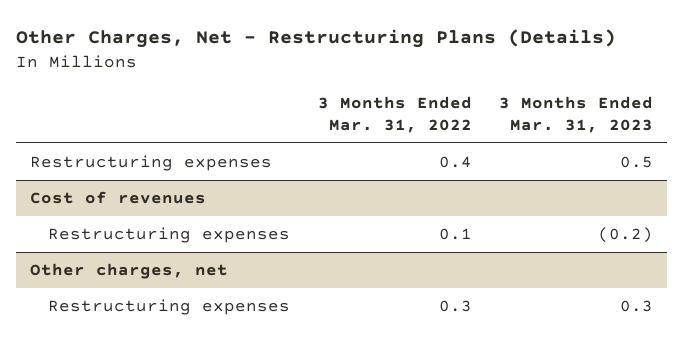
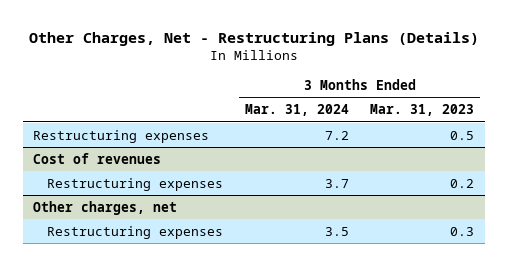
[317,95,472,134] 3 Months Ended Mar. 31, 2022 -> none
none -> [244,104,349,117] Mar. 31, 2024
[598,227,654,244] (0.2) -> [450,178,475,188] 0.2

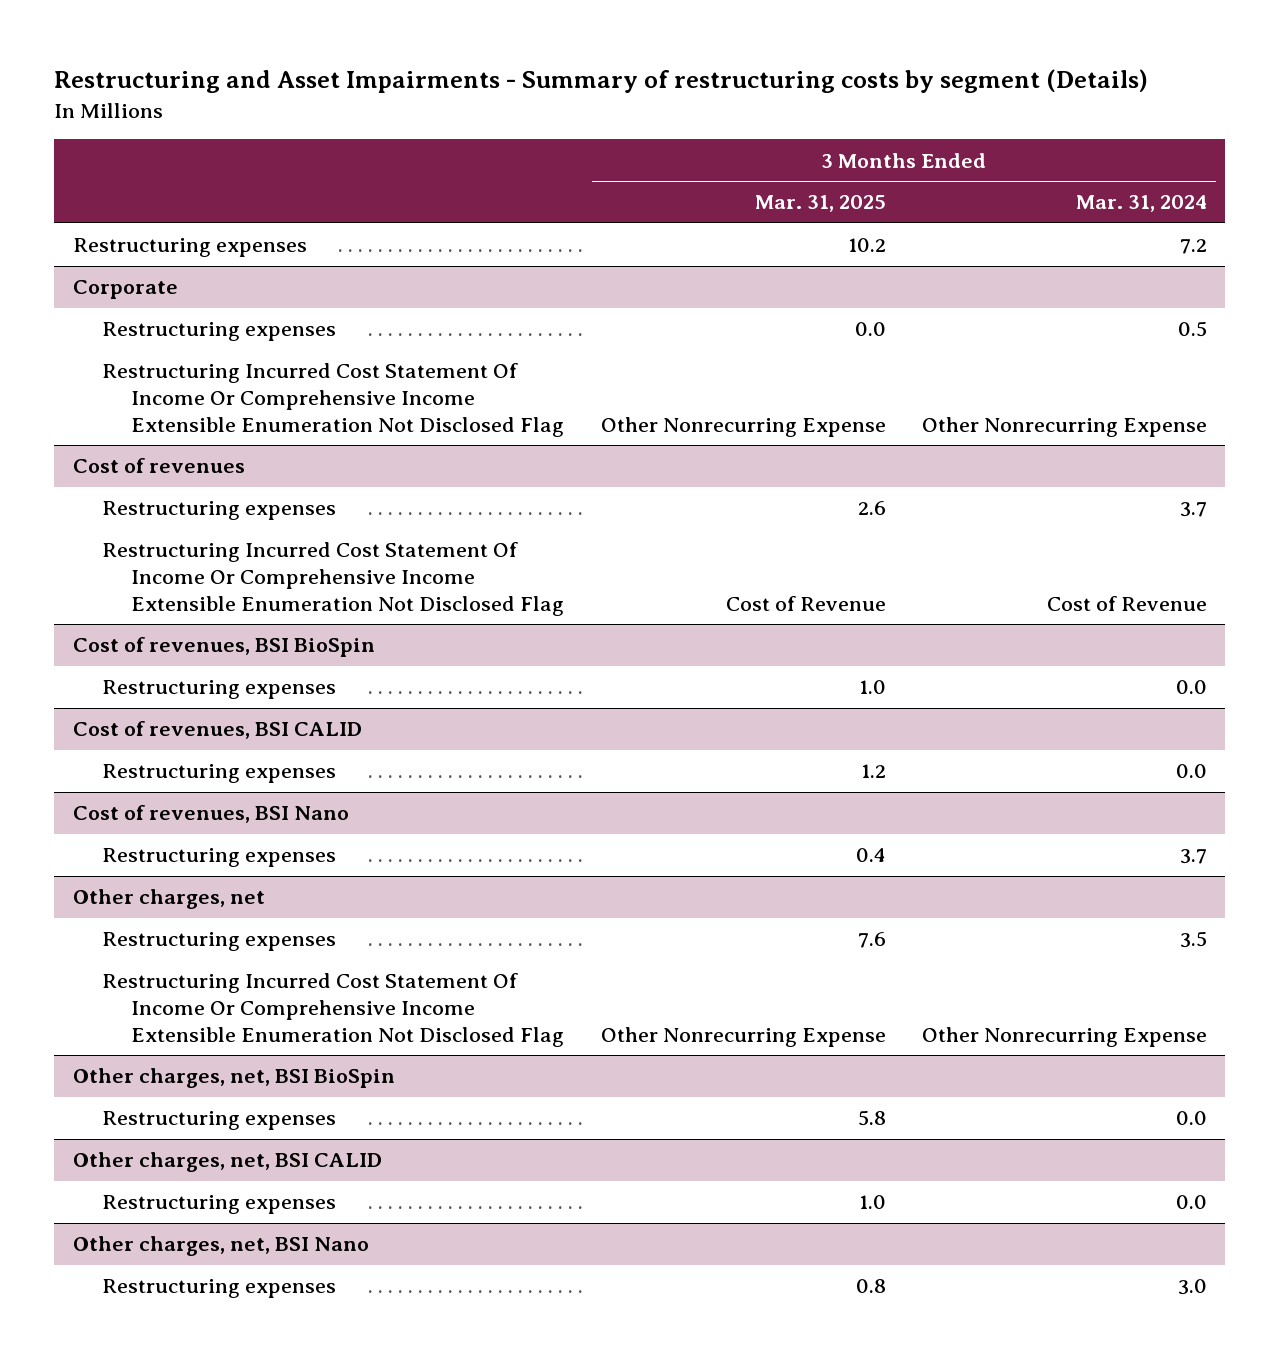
[28,31,479,46] Other Charges, Net - Restructuring Plans (Details) -> [54,69,1149,94] Restructuring and Asset Impairments - Summary of restructuring costs by segment (Details)
[370,104,475,117] Mar. 31, 2023 -> none
none -> [754,195,886,213] Mar. 31, 2025
none -> [72,280,178,300] Corporate
none -> [102,322,337,342] Restructuring expenses
none -> [102,363,565,437] Restructuring Incurred Cost Statement Of Income Or Comprehensive Income Extensible Enumeration Not Disclosed Flag
none -> [102,542,565,616] Restructuring Incurred Cost Statement Of Income Or Comprehensive Income Extensible Enumeration Not Disclosed Flag
none -> [72,637,375,658] Cost of revenues, BSI BioSpin
none -> [102,680,337,700] Restructuring expenses
none -> [72,721,362,740] Cost of revenues, BSI CALID
none -> [102,764,337,784] Restructuring expenses
none -> [72,805,349,824] Cost of revenues, BSI Nano
none -> [102,848,337,868] Restructuring expenses
none -> [102,973,565,1047] Restructuring Incurred Cost Statement Of Income Or Comprehensive Income Extensible Enumeration Not Disclosed Flag
none -> [72,1068,395,1089] Other charges, net, BSI BioSpin
none -> [102,1111,337,1131] Restructuring expenses
none -> [72,1152,382,1173] Other charges, net, BSI CALID
none -> [102,1195,337,1215] Restructuring expenses
none -> [72,1236,369,1257] Other charges, net, BSI Nano
none -> [102,1279,337,1299] Restructuring expenses

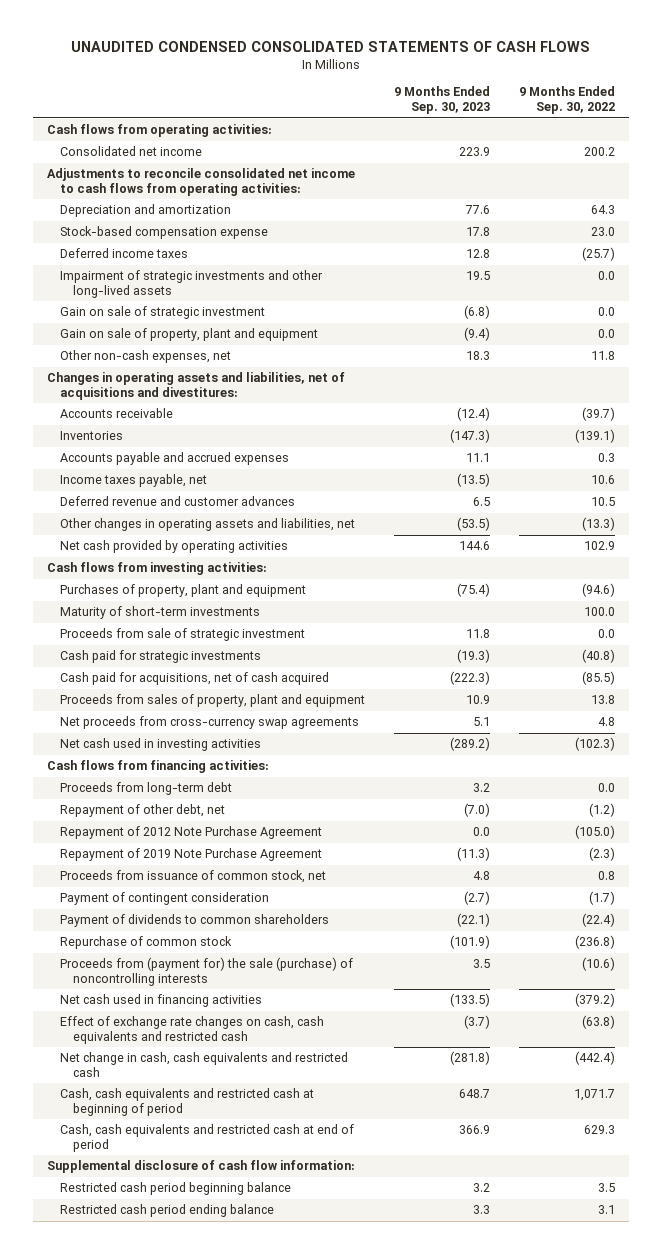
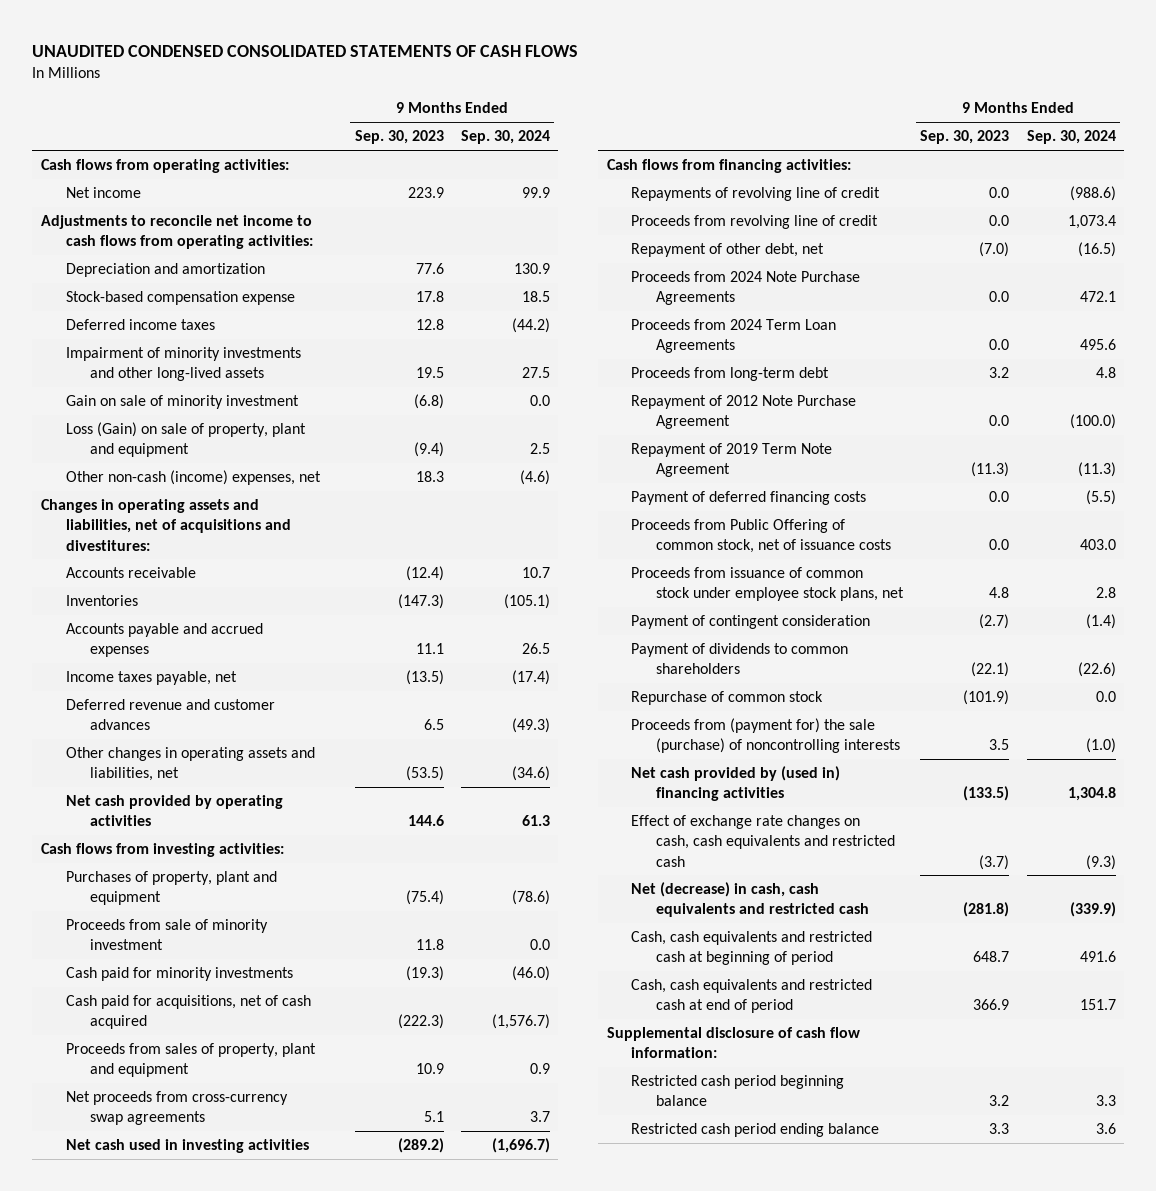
[518,86,615,114] 9 Months Ended Sep. 30, 2022 -> none
none -> [460,130,550,145] Sep. 30, 2024
[60,146,203,157] Consolidated net income -> [65,187,141,199] Net income
[46,168,355,196] Adjustments to reconcile consolidated net income to cash flows from operating activities: -> [40,215,313,250] Adjustments to reconcile net income to cash flows from operating activities:
[60,270,324,298] Impairment of strategic investments and other long-lived assets -> [65,347,301,382] Impairment of minority investments and other long-lived assets
[60,306,266,320] Gain on sale of strategic investment -> [65,395,299,410] Gain on sale of minority investment
[60,328,319,342] Gain on sale of property, plant and equipment -> [65,422,306,458] Loss (Gain) on sale of property, plant and equipment
[60,350,232,364] Other non-cash expenses, net -> [65,470,321,486] Other non-cash (income) expenses, net
[60,606,261,620] Maturity of short-term investments -> none
[60,628,306,642] Proceeds from sale of strategic investment -> [65,919,268,951] Proceeds from sale of minority investment
[60,650,262,664] Cash paid for strategic investments -> [65,967,293,982] Cash paid for minority investments
none -> [631,187,881,202] Repayments of revolving line of credit
none -> [631,215,879,230] Proceeds from revolving line of credit
none -> [631,271,861,306] Proceeds from 2024 Note Purchase Agreements
none -> [631,319,837,354] Proceeds from 2024 Term Loan Agreements
[60,782,233,796] Proceeds from long-term debt -> [631,367,830,382] Proceeds from long-term debt
[60,848,323,862] Repayment of 2019 Note Purchase Agreement -> [631,443,833,478] Repayment of 2019 Term Note Agreement
none -> [631,491,867,506] Payment of deferred financing costs
none -> [631,519,892,554] Proceeds from Public Offering of common stock, net of issuance costs
[60,870,327,884] Proceeds from issuance of common stock, net -> [631,567,905,602] Proceeds from issuance of common stock under employee stock plans, net
[60,994,263,1008] Net cash used in financing activities -> [631,766,841,802] Net cash provided by (used in) financing activities
[60,1052,349,1077] Net change in cash, cash equivalents and restricted cash -> [631,882,870,918] Net (decrease) in cash, cash equivalents and restricted cash

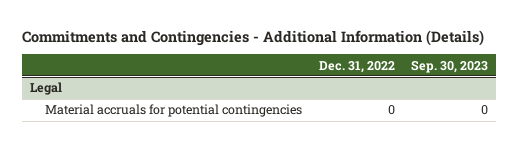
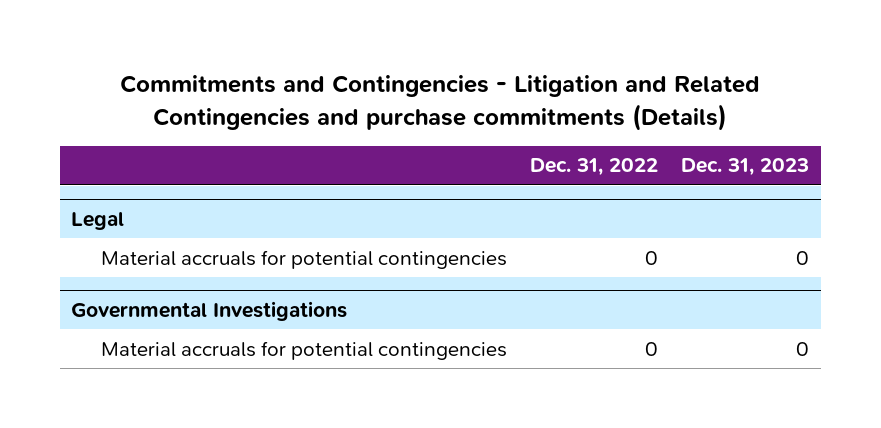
[21,29,484,46] Commitments and Contingencies - Additional Information (Details) -> [120,75,761,131] Commitments and Contingencies - Litigation and Related Contingencies and purchase commitments (Details)
[410,59,488,73] Sep. 30, 2023 -> none
none -> [681,158,810,177] Dec. 31, 2023
none -> [71,301,348,322] Governmental Investigations
none -> [100,340,507,360] Material accruals for potential contingencies

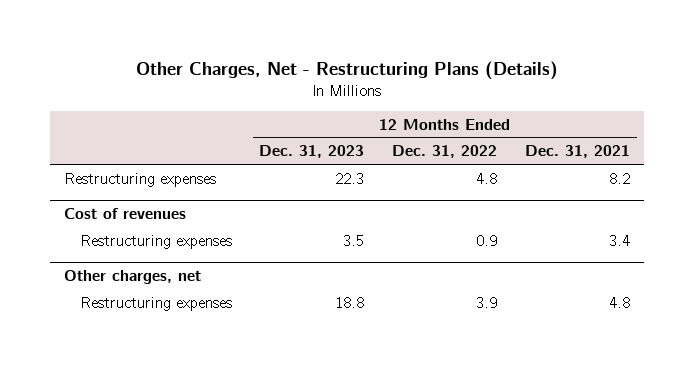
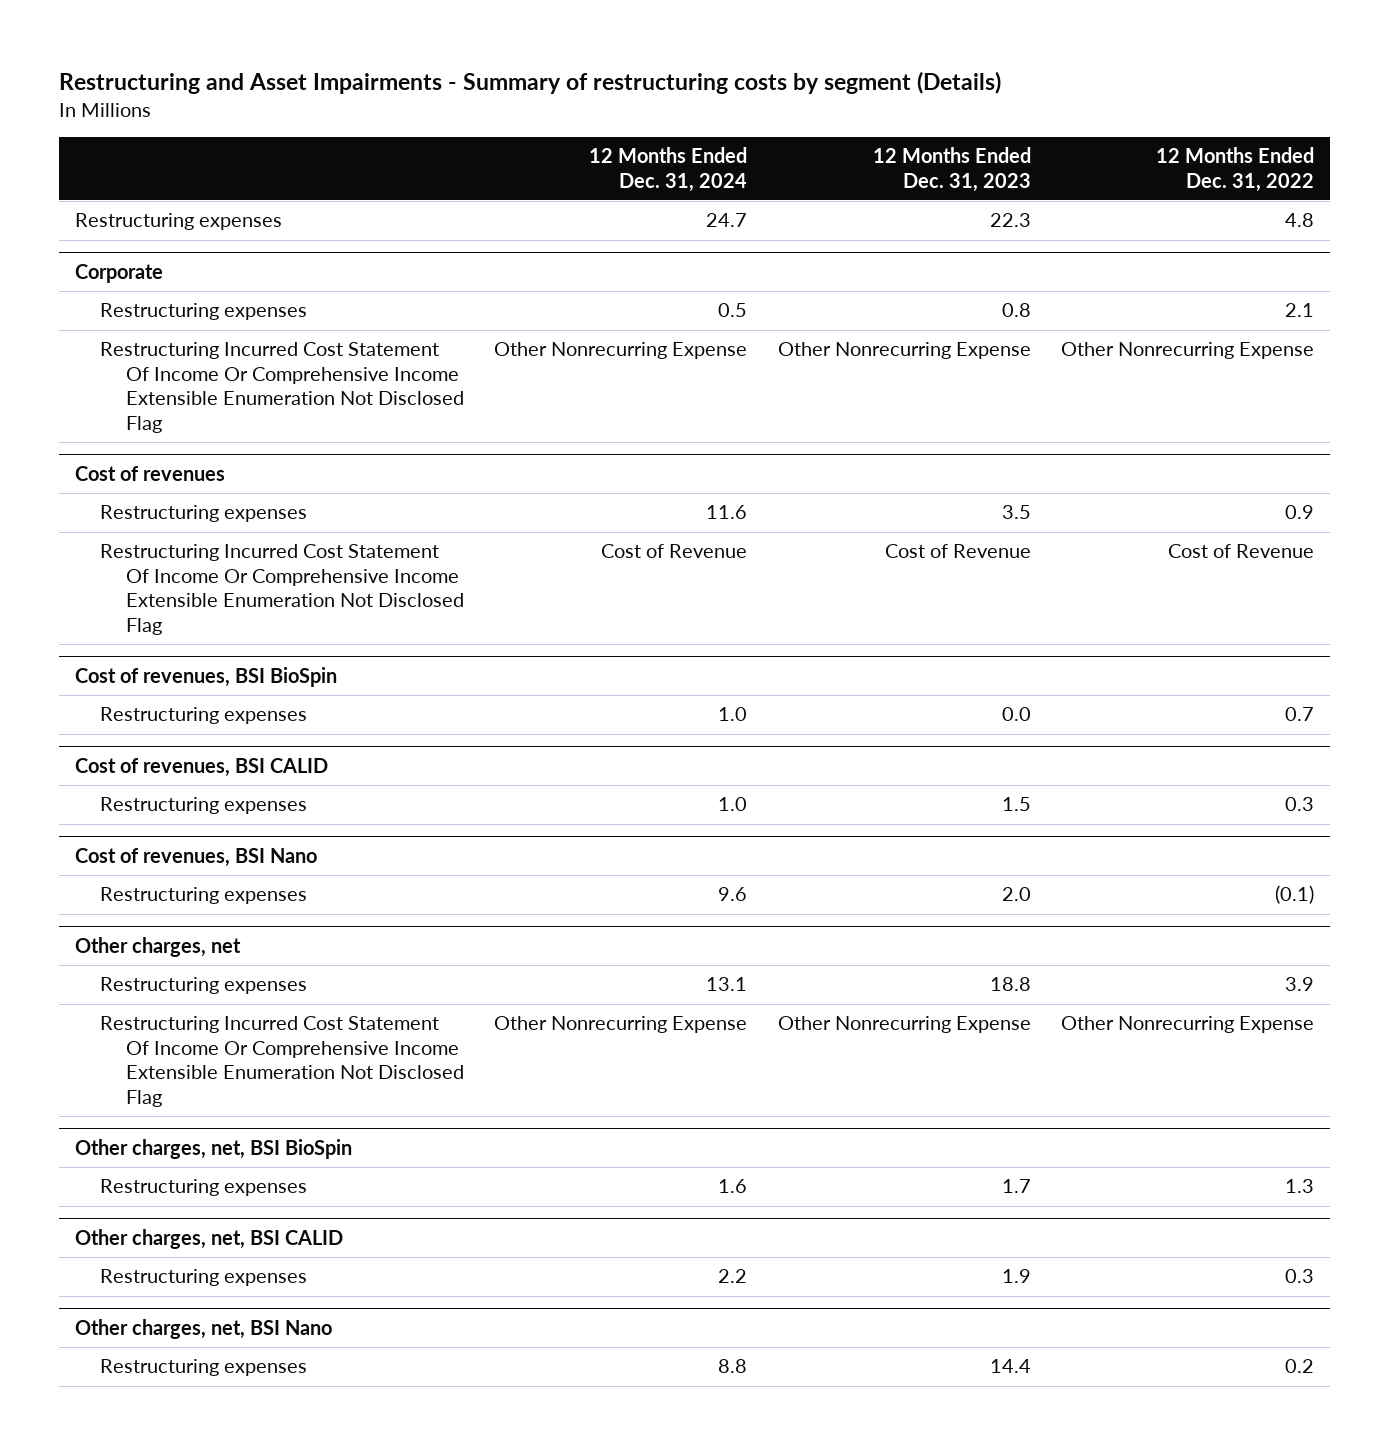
[136,60,559,80] Other Charges, Net - Restructuring Plans (Details) -> [59,71,1002,95] Restructuring and Asset Impairments - Summary of restructuring costs by segment (Details)
[525,145,631,159] Dec. 31, 2021 -> none
none -> [589,147,748,192] 12 Months Ended Dec. 31, 2024
none -> [74,263,163,283] Corporate
none -> [100,303,308,321] Restructuring expenses
none -> [100,342,464,433] Restructuring Incurred Cost Statement Of Income Or Comprehensive Income Extensible Enumeration Not Disclosed Flag
none -> [100,544,464,635] Restructuring Incurred Cost Statement Of Income Or Comprehensive Income Extensible Enumeration Not Disclosed Flag
none -> [74,666,337,687] Cost of revenues, BSI BioSpin
none -> [100,707,308,725] Restructuring expenses
none -> [74,757,328,777] Cost of revenues, BSI CALID
none -> [100,797,308,815] Restructuring expenses
none -> [74,847,317,867] Cost of revenues, BSI Nano
none -> [100,887,308,905] Restructuring expenses
none -> [100,1016,464,1107] Restructuring Incurred Cost Statement Of Income Or Comprehensive Income Extensible Enumeration Not Disclosed Flag
none -> [74,1138,352,1159] Other charges, net, BSI BioSpin
none -> [100,1179,308,1197] Restructuring expenses
none -> [74,1228,343,1249] Other charges, net, BSI CALID
none -> [100,1269,308,1287] Restructuring expenses
none -> [74,1318,332,1339] Other charges, net, BSI Nano
none -> [100,1359,308,1377] Restructuring expenses

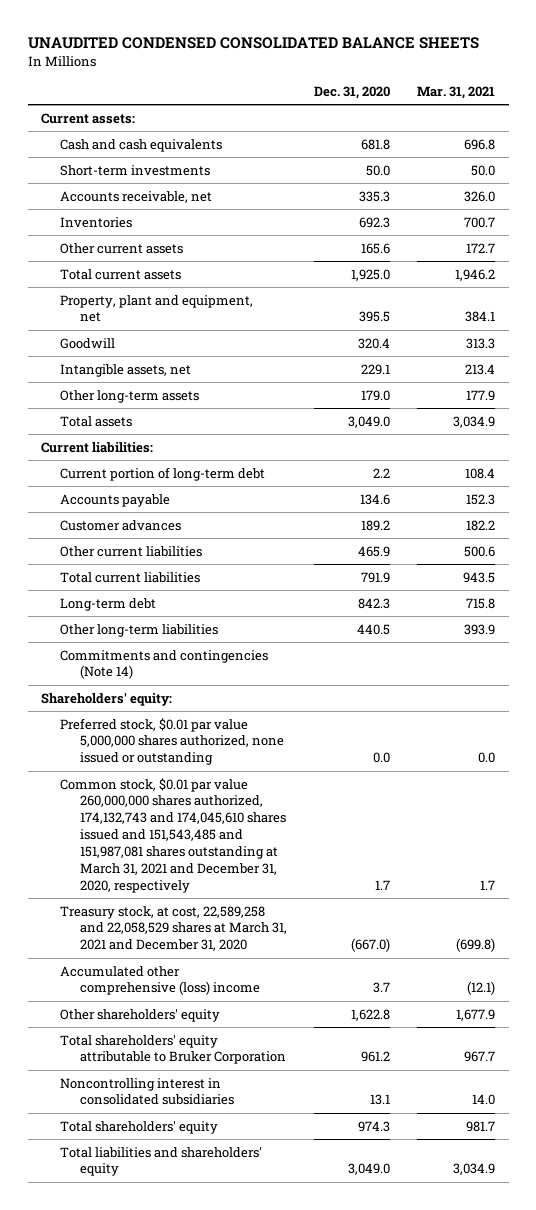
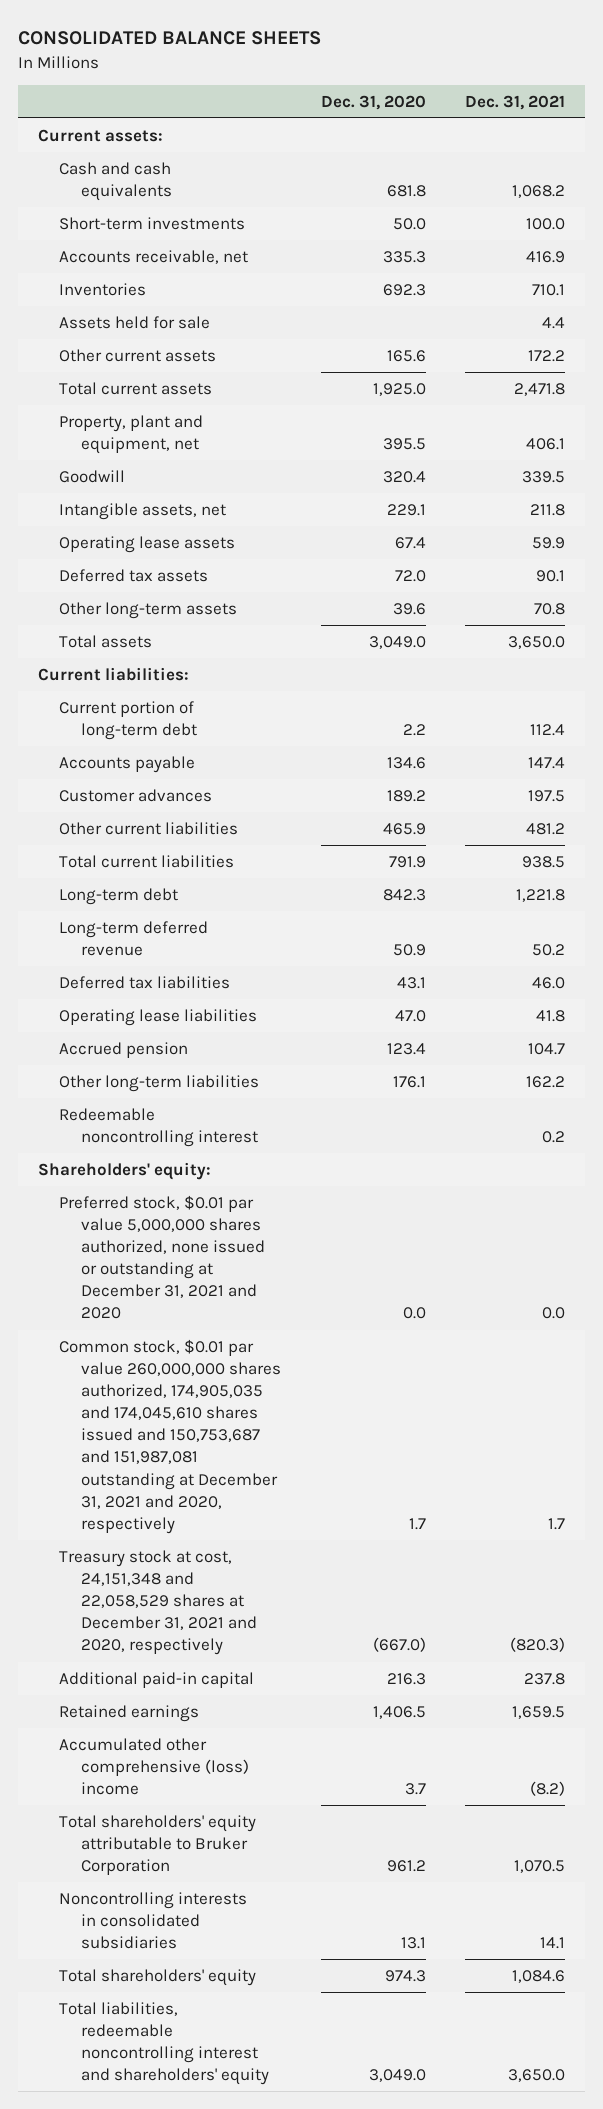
[27,36,479,49] UNAUDITED CONDENSED CONSOLIDATED BALANCE SHEETS -> [17,31,321,46] CONSOLIDATED BALANCE SHEETS
[417,86,496,100] Mar. 31, 2021 -> none
none -> [465,94,566,110] Dec. 31, 2021
none -> [59,315,211,329] Assets held for sale
none -> [59,535,236,553] Operating lease assets
none -> [59,568,209,582] Deferred tax assets
[360,389,390,401] 179.0 -> [392,602,426,615] 39.6
[60,649,269,680] Commitments and contingencies (Note 14) -> none
none -> [59,920,209,957] Long-term deferred revenue
none -> [59,975,231,989] Deferred tax liabilities
none -> [59,1008,258,1026] Operating lease liabilities
none -> [59,1041,189,1058] Accrued pension
[356,623,390,635] 440.5 -> [392,1075,426,1088] 176.1
none -> [59,1107,259,1148] Redeemable noncontrolling interest
[60,717,284,766] Preferred stock, $0.01 par value 5,000,000 shares authorized, none issued or outstanding -> [59,1194,266,1320] Preferred stock, $0.01 par value 5,000,000 shares authorized, none issued or outstanding at December 31, 2021 and 2020
[60,777,286,893] Common stock, $0.01 par value 260,000,000 shares authorized, 174,132,743 and 174,045,610 shares issued and 151,543,485 and 151,987,081 shares outstanding at March 31, 2021 and December 31, 2020, respectively -> [59,1338,282,1534] Common stock, $0.01 par value 260,000,000 shares authorized, 174,905,035 and 174,045,610 shares issued and 150,753,687 and 151,987,081 outstanding at December 31, 2021 and 2020, respectively
[60,905,287,952] Treasury stock, at cost, 22,589,258 and 22,058,529 shares at March 31, 2021 and December 31, 2020 -> [59,1549,258,1656] Treasury stock at cost, 24,151,348 and 22,058,529 shares at December 31, 2021 and 2020, respectively
none -> [59,1671,255,1688] Additional paid-in capital
none -> [59,1704,200,1722] Retained earnings
[60,1008,221,1022] Other shareholders' equity -> none
[60,1077,234,1106] Noncontrolling interest in consolidated subsidiaries -> [59,1891,248,1950] Noncontrolling interests in consolidated subsidiaries
[60,1146,263,1177] Total liabilities and shareholders' equity -> [59,2001,270,2086] Total liabilities, redeemable noncontrolling interest and shareholders' equity

